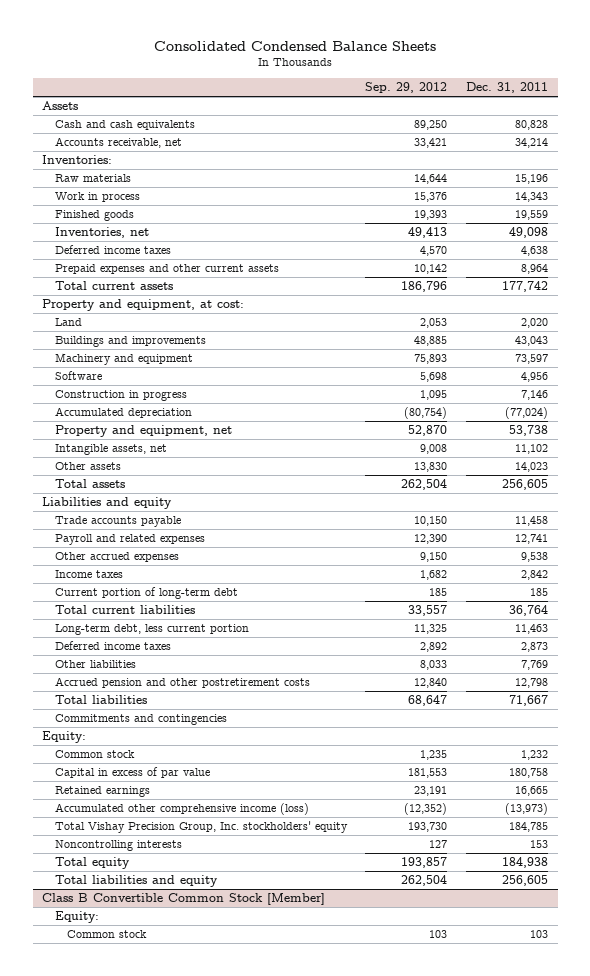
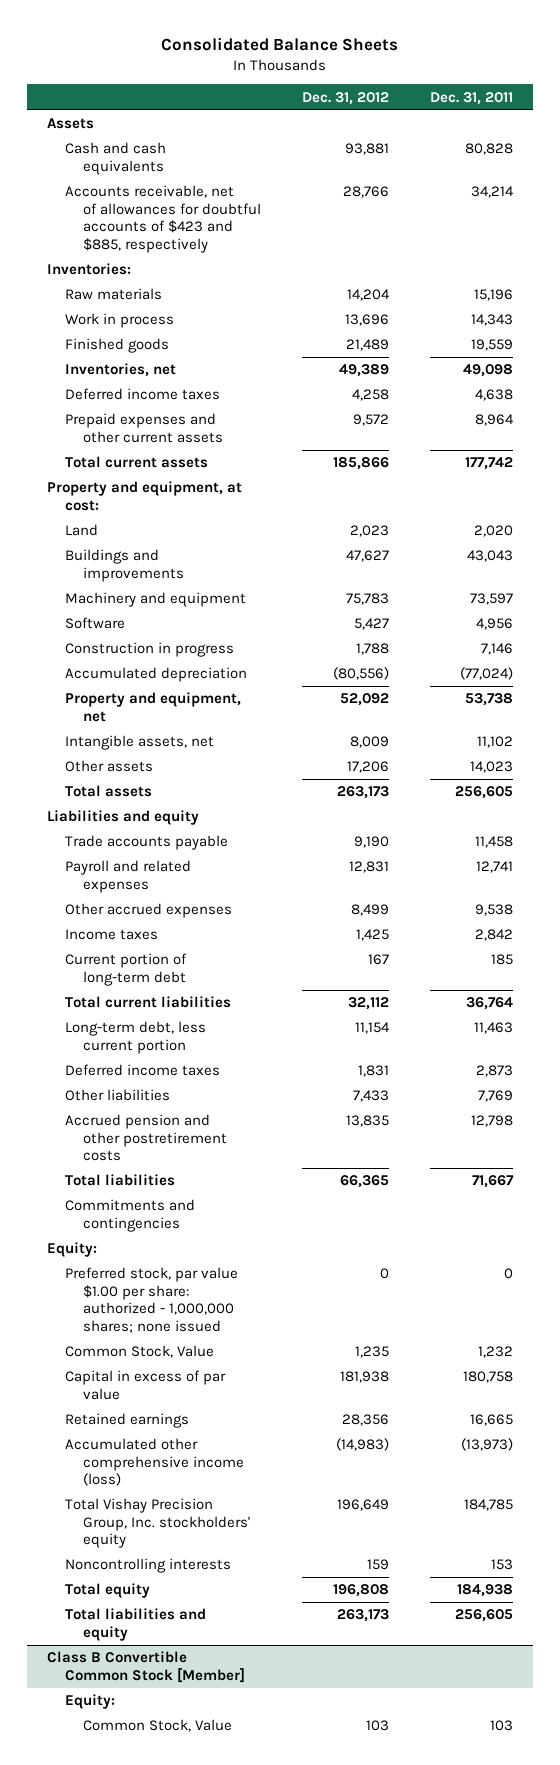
[154,40,437,51] Consolidated Condensed Balance Sheets -> [160,36,398,51] Consolidated Balance Sheets
[365,82,448,94] Sep. 29, 2012 -> none
none -> [302,91,390,105] Dec. 31, 2012
[54,137,182,149] Accounts receivable, net -> [65,185,262,253] Accounts receivable, net of allowances for doubtful accounts of $423 and $885, respectively
none -> [65,1267,239,1333] Preferred stock, par value $1.00 per share: authorized - 1,000,000 shares; none issued
[54,750,135,759] Common stock -> [65,1345,215,1359] Common Stock, Value
[67,930,148,939] Common stock -> [83,1719,233,1733] Common Stock, Value

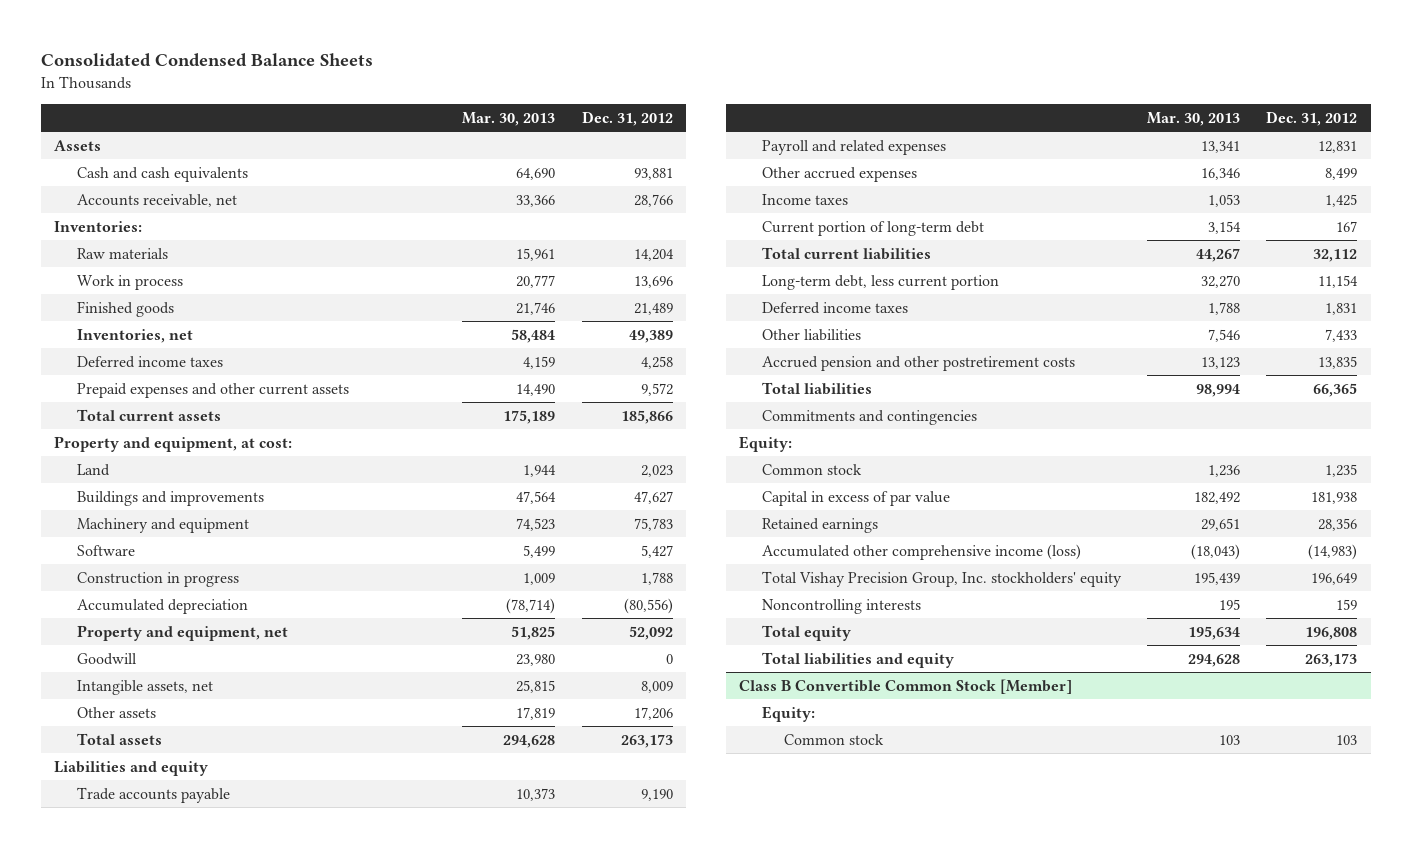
[160,36,398,51] Consolidated Balance Sheets -> [41,53,374,68] Consolidated Condensed Balance Sheets
[429,91,513,105] Dec. 31, 2011 -> none
none -> [462,111,556,126] Mar. 30, 2013
[65,185,262,253] Accounts receivable, net of allowances for doubtful accounts of $423 and $885, respectively -> [76,193,237,207] Accounts receivable, net
none -> [76,652,137,665] Goodwill
[65,1267,239,1333] Preferred stock, par value $1.00 per share: authorized - 1,000,000 shares; none issued -> none
[65,1345,215,1359] Common Stock, Value -> [761,463,862,475] Common stock
[83,1719,233,1733] Common Stock, Value -> [784,733,885,745] Common stock

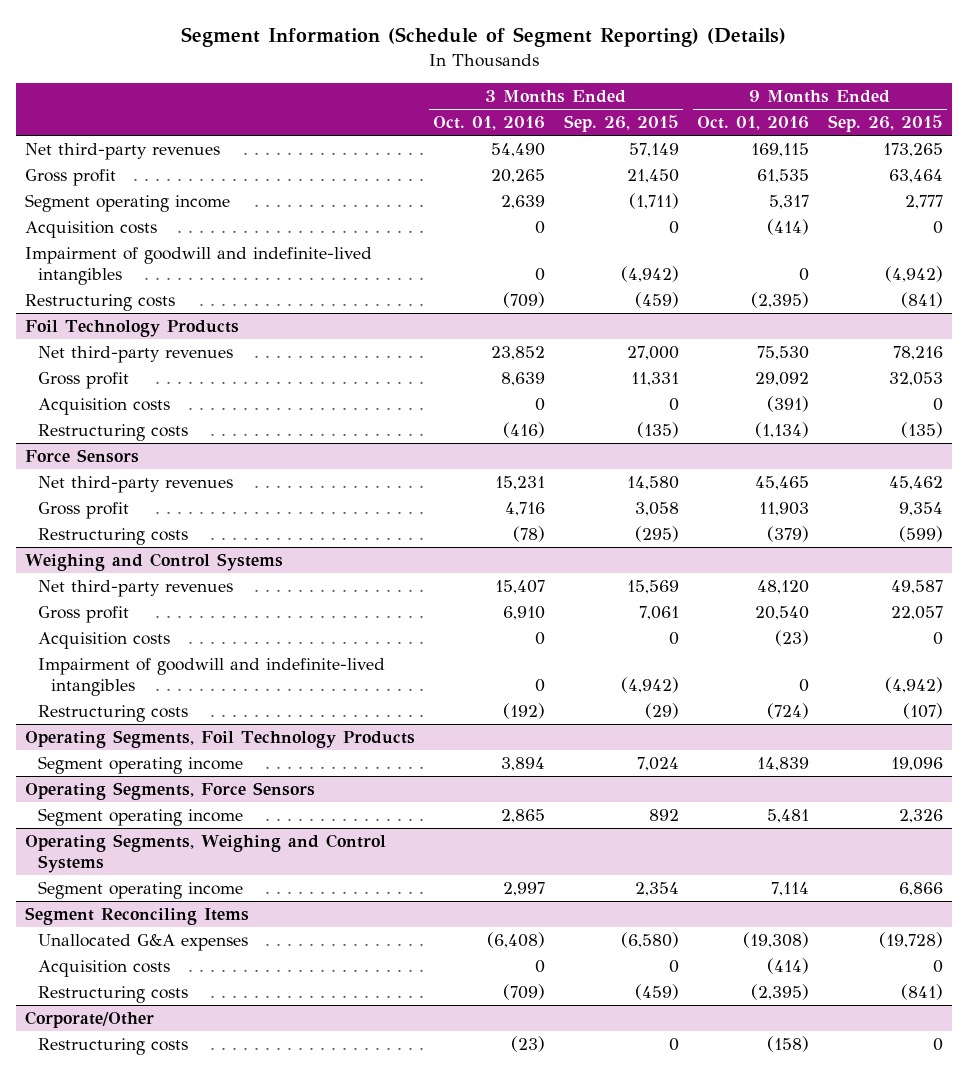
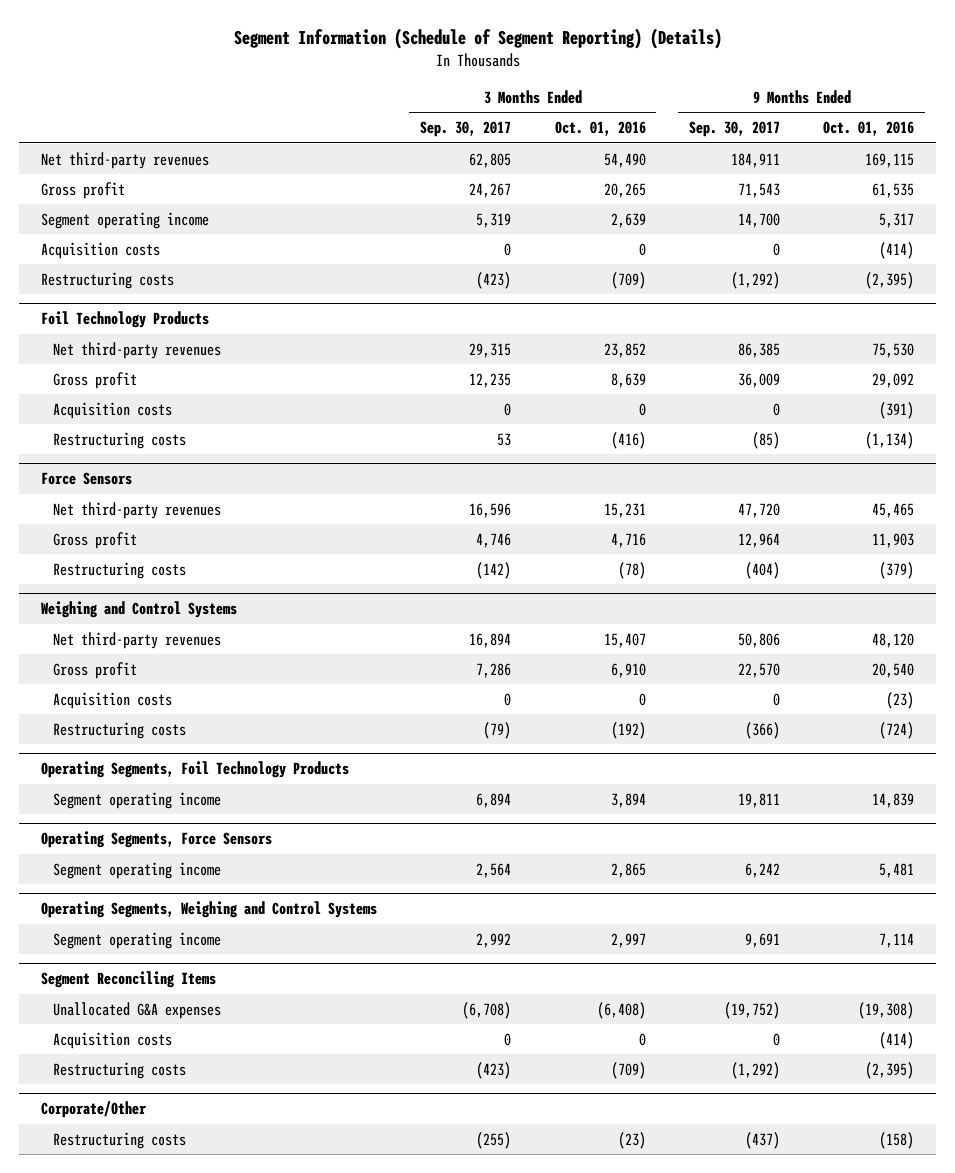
[563,115,679,133] Sep. 26, 2015 -> none
[827,115,943,133] Sep. 26, 2015 -> none
none -> [420,120,512,137] Sep. 30, 2017
none -> [688,120,780,137] Sep. 30, 2017
[24,247,372,285] Impairment of goodwill and indefinite-lived intangibles -> none
[38,658,386,696] Impairment of goodwill and indefinite-lived intangibles -> none

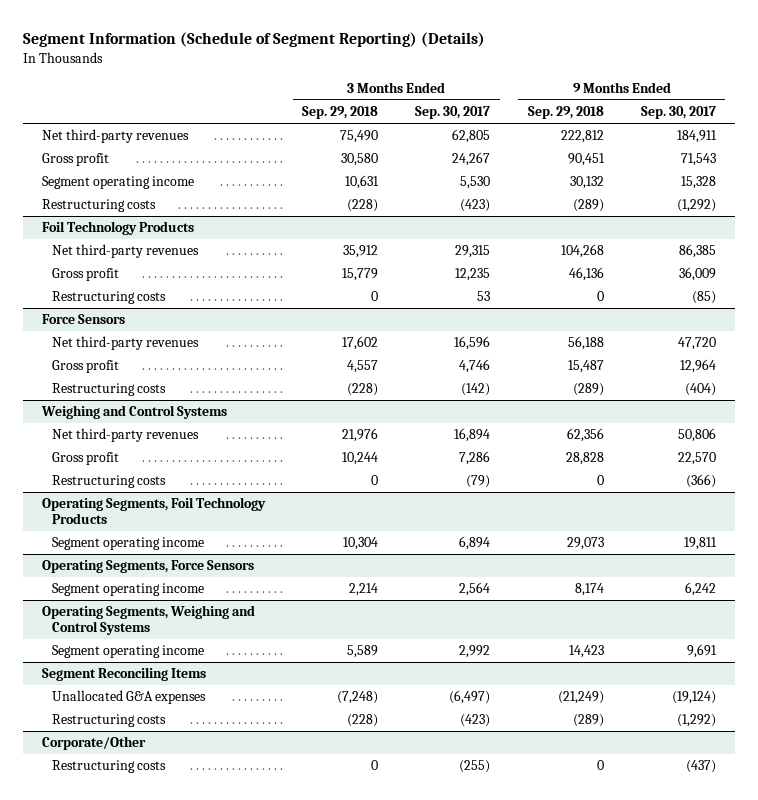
[554,120,646,136] Oct. 01, 2016 -> none
[823,120,915,136] Oct. 01, 2016 -> none
none -> [302,106,379,120] Sep. 29, 2018
none -> [527,106,604,120] Sep. 29, 2018
[40,241,160,259] Acquisition costs -> none
[476,212,512,228] 5,319 -> [460,176,491,190] 5,530
[737,212,780,228] 14,700 -> [681,176,717,190] 15,328
[53,401,173,419] Acquisition costs -> none
[53,691,173,709] Acquisition costs -> none
[53,1031,173,1049] Acquisition costs -> none
[462,1001,512,1019] (6,708) -> [449,690,491,705] (6,497)
[723,1001,780,1019] (19,752) -> [672,691,717,705] (19,124)

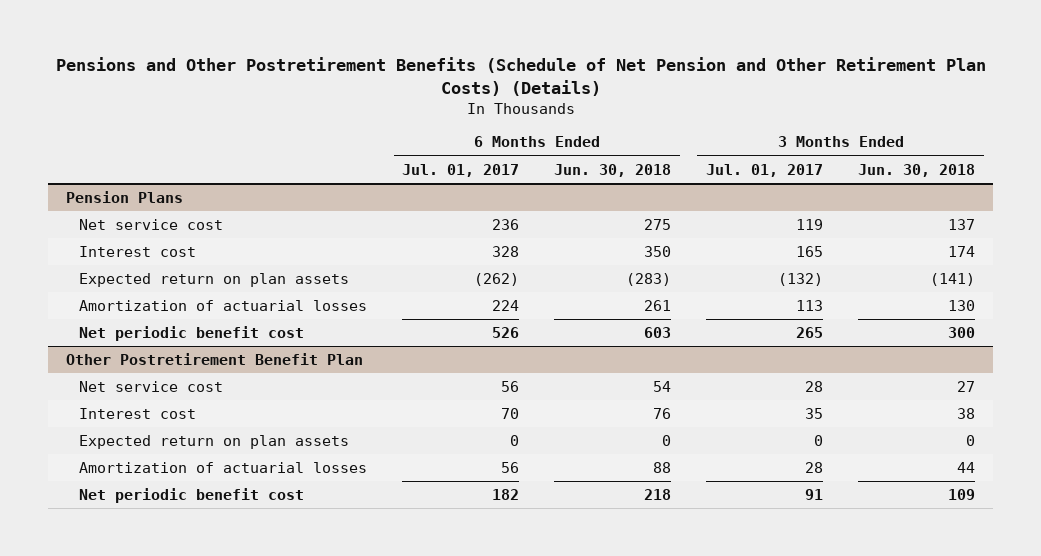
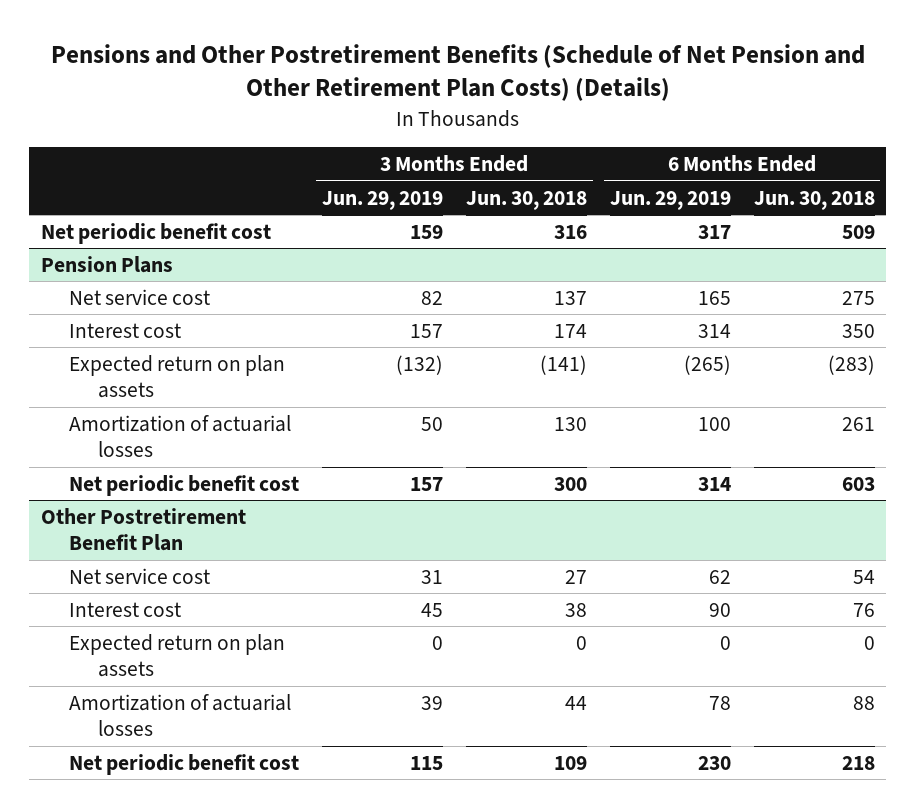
[402,163,520,177] Jul. 01, 2017 -> none
[706,163,824,177] Jul. 01, 2017 -> none
none -> [322,190,444,210] Jun. 29, 2019
none -> [609,190,731,210] Jun. 29, 2019
none -> [40,222,271,244] Net periodic benefit cost

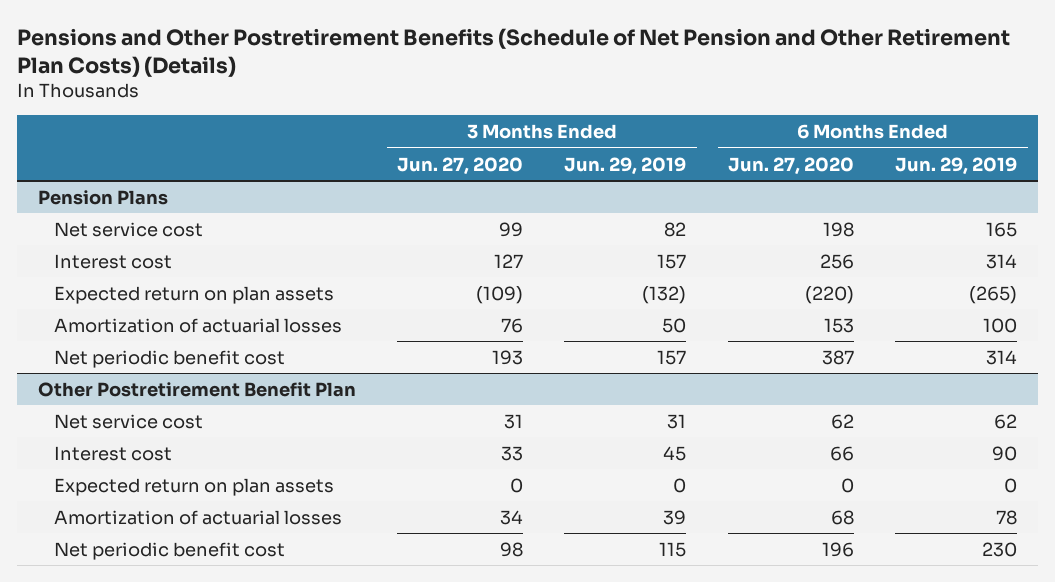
[465,190,587,210] Jun. 30, 2018 -> none
[753,190,875,210] Jun. 30, 2018 -> none
none -> [397,156,524,175] Jun. 27, 2020
none -> [727,156,854,175] Jun. 27, 2020
[40,222,271,244] Net periodic benefit cost -> none

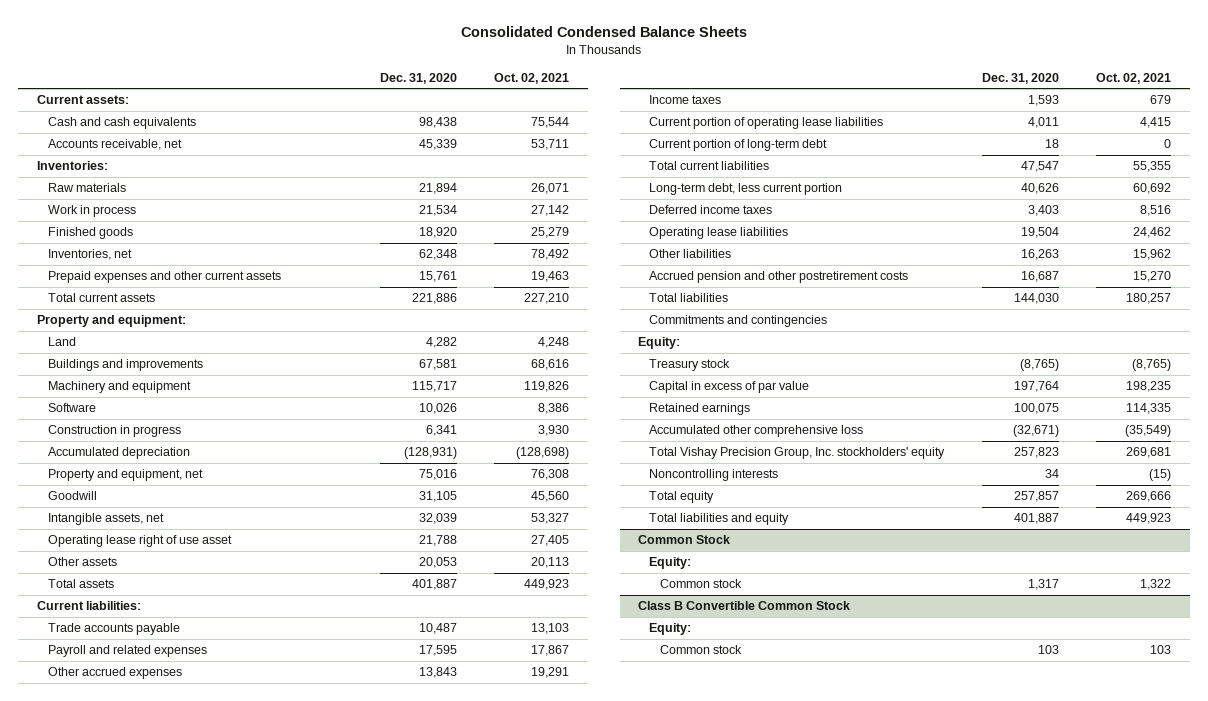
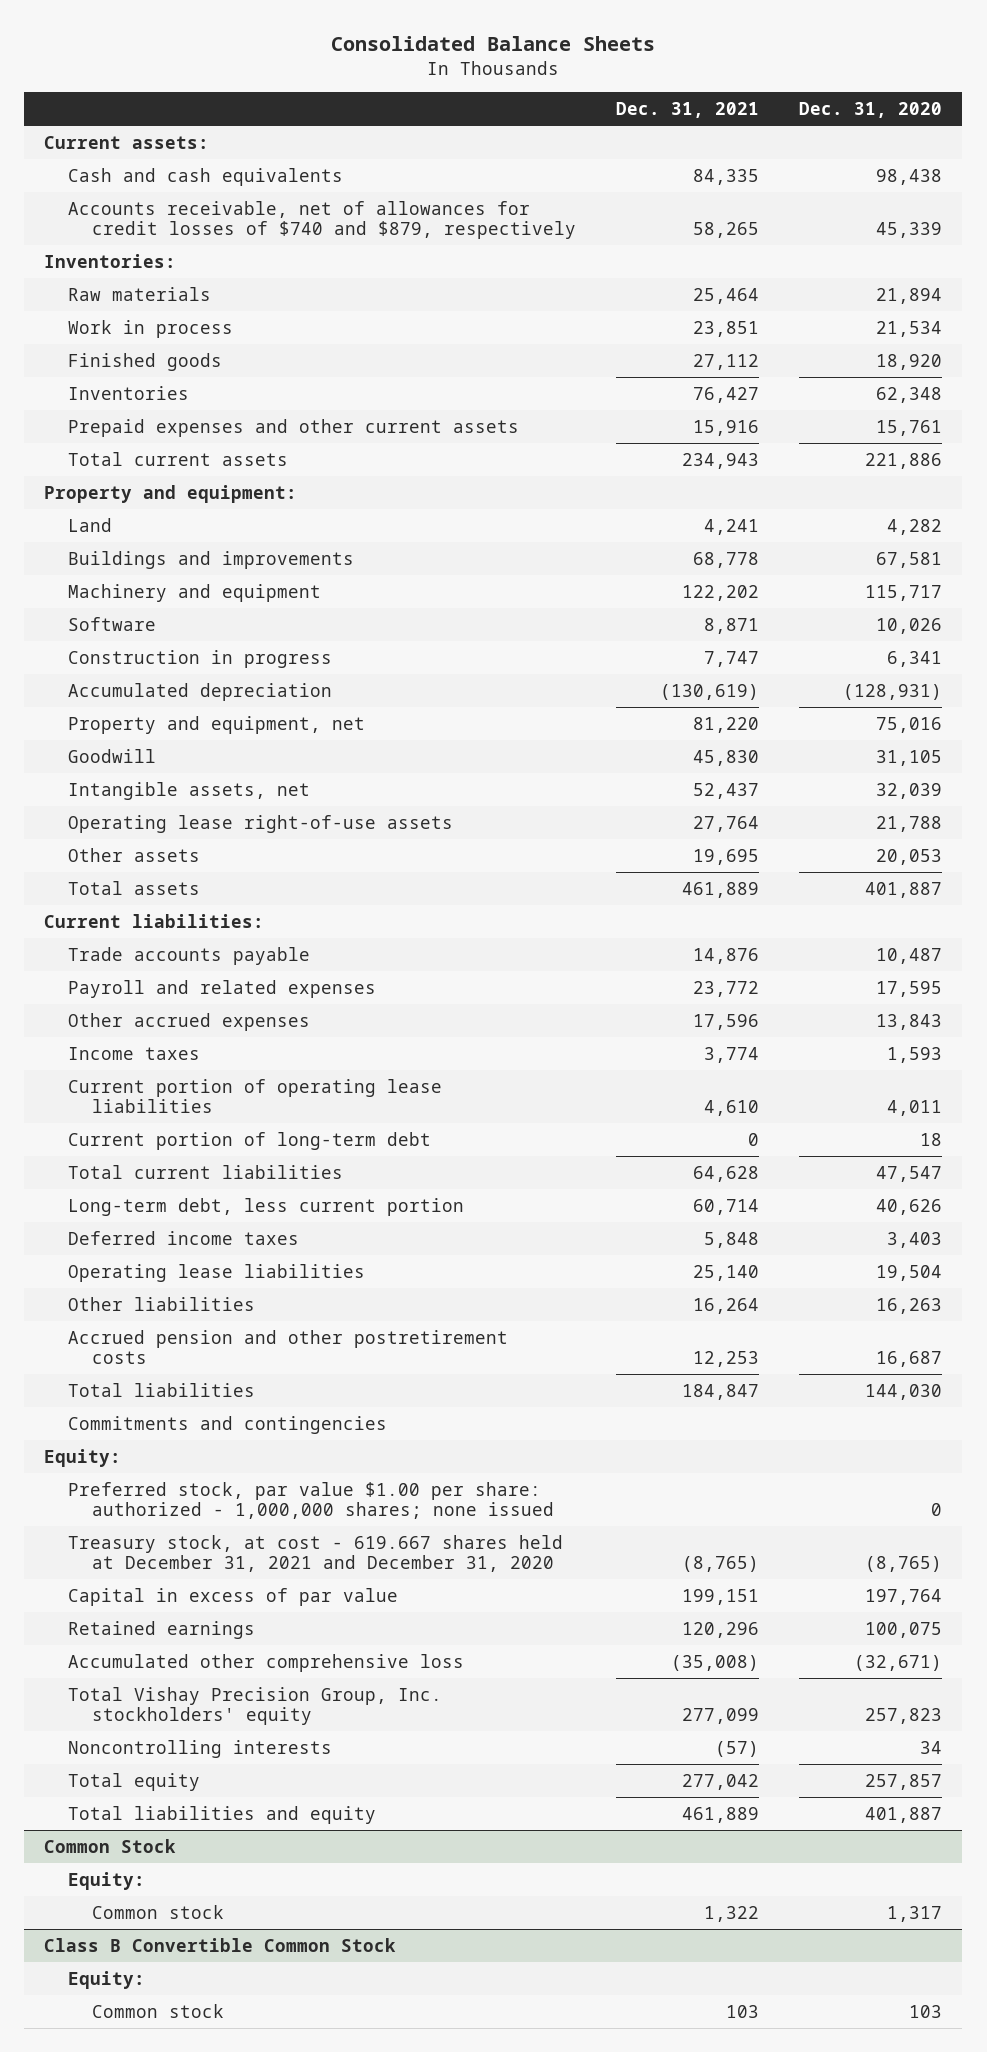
[460,26,747,38] Consolidated Condensed Balance Sheets -> [331,36,656,52] Consolidated Balance Sheets
[494,73,570,85] Oct. 02, 2021 -> none
none -> [616,101,760,118] Dec. 31, 2021
[47,139,182,151] Accounts receivable, net -> [68,200,576,239] Accounts receivable, net of allowances for credit losses of $740 and $879, respectively
[47,249,132,261] Inventories, net -> [68,385,190,400] Inventories
[47,535,232,548] Operating lease right of use asset -> [68,814,454,833] Operating lease right-of-use assets
none -> [68,1481,554,1519] Preferred stock, par value $1.00 per share: authorized - 1,000,000 shares; none issued
[649,359,731,372] Treasury stock -> [68,1534,564,1572] Treasury stock, at cost - 619.667 shares held at December 31, 2021 and December 31, 2020

